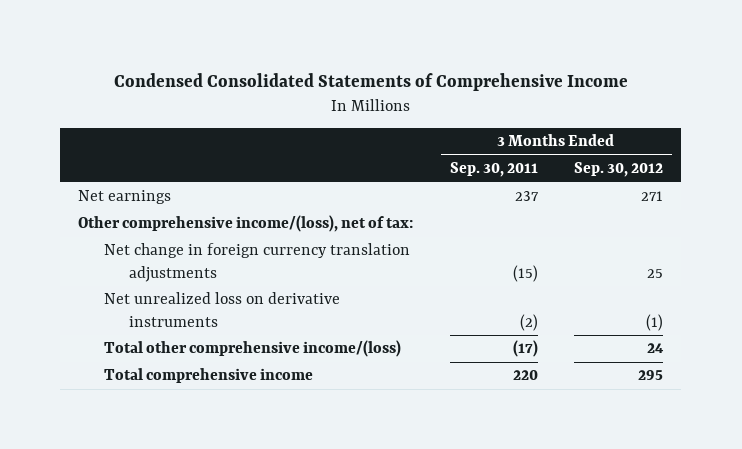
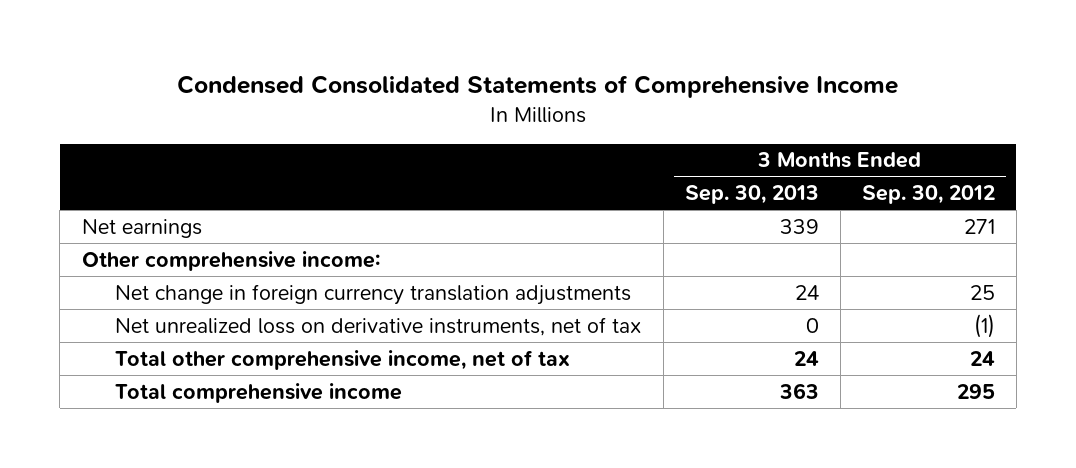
[449,162,538,178] Sep. 30, 2011 -> none
none -> [684,185,819,205] Sep. 30, 2013
[78,215,414,233] Other comprehensive income/(loss), net of tax: -> [81,250,380,271] Other comprehensive income:
[103,292,340,327] Net unrealized loss on derivative instruments -> [115,316,642,336] Net unrealized loss on derivative instruments, net of tax
[103,340,401,358] Total other comprehensive income/(loss) -> [115,349,571,370] Total other comprehensive income, net of tax

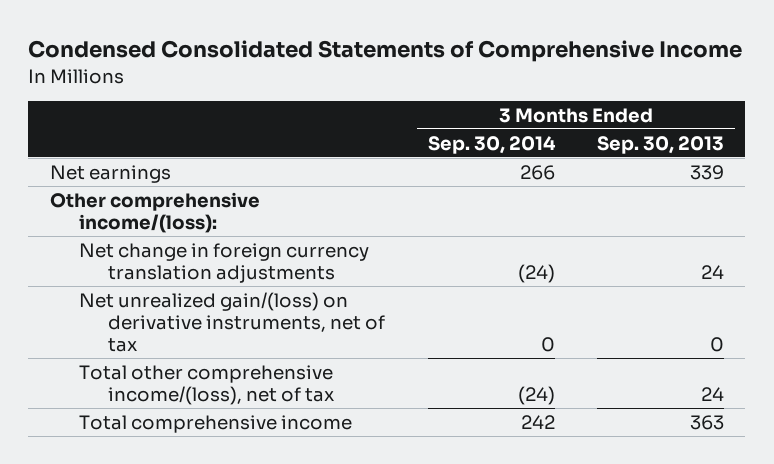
[861,185,995,205] Sep. 30, 2012 -> none
none -> [427,135,556,154] Sep. 30, 2014
[81,250,380,271] Other comprehensive income: -> [49,191,260,233] Other comprehensive income/(loss):
[115,316,642,336] Net unrealized loss on derivative instruments, net of tax -> [78,291,386,352] Net unrealized gain/(loss) on derivative instruments, net of tax
[115,349,571,370] Total other comprehensive income, net of tax -> [78,364,335,405] Total other comprehensive income/(loss), net of tax

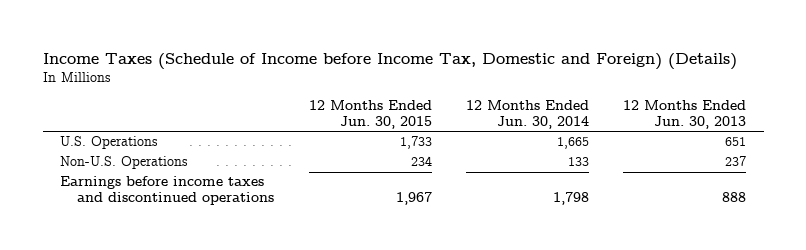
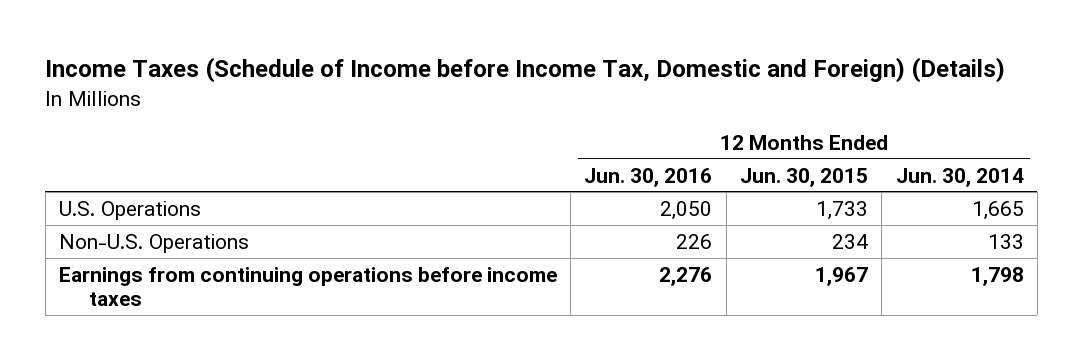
[623,100,747,129] 12 Months Ended Jun. 30, 2013 -> none
none -> [584,167,713,187] Jun. 30, 2016
[60,176,275,206] Earnings before income taxes and discontinued operations -> [58,266,557,306] Earnings from continuing operations before income taxes

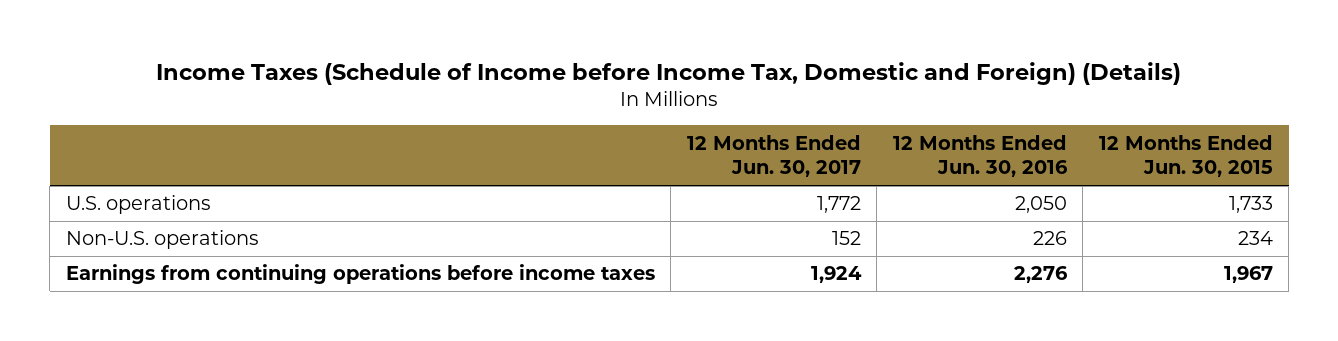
[895,167,1024,187] Jun. 30, 2014 -> none
none -> [686,134,861,178] 12 Months Ended Jun. 30, 2017
[58,200,201,220] U.S. Operations -> [65,195,211,215] U.S. operations
[58,233,249,253] Non-U.S. Operations -> [65,230,259,250] Non-U.S. operations

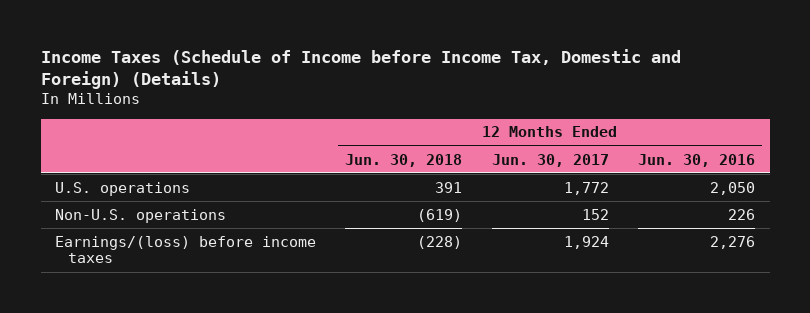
[1098,134,1273,178] 12 Months Ended Jun. 30, 2015 -> none
none -> [345,153,463,167] Jun. 30, 2018
[65,264,655,285] Earnings from continuing operations before income taxes -> [55,235,317,264] Earnings/(loss) before income taxes

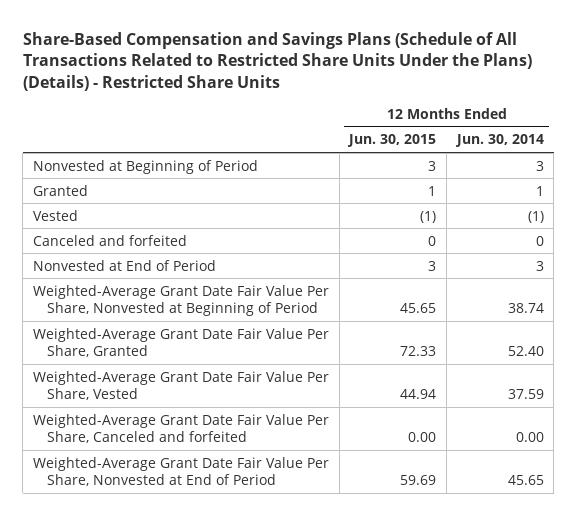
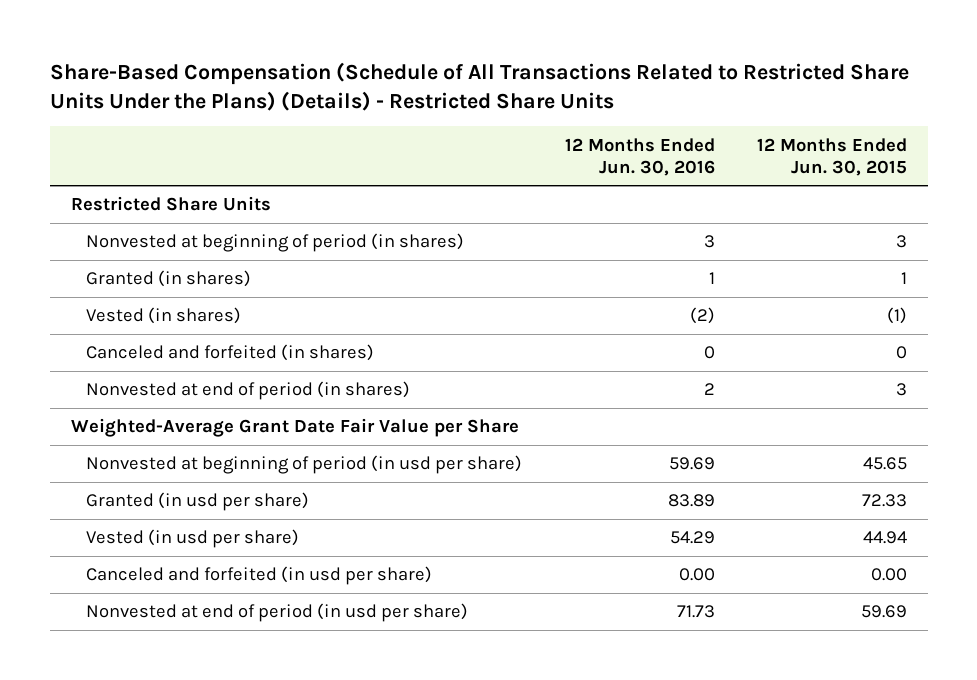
[22,31,532,91] Share-Based Compensation and Savings Plans (Schedule of All Transactions Related to Restricted Share Units Under the Plans) (Details) - Restricted Share Units -> [49,61,909,111] Share-Based Compensation (Schedule of All Transactions Related to Restricted Share Units Under the Plans) (Details) - Restricted Share Units
[454,134,544,148] Jun. 30, 2014 -> none
none -> [564,137,715,176] 12 Months Ended Jun. 30, 2016
none -> [70,196,271,212] Restricted Share Units
[33,159,259,174] Nonvested at Beginning of Period -> [86,233,465,253] Nonvested at beginning of period (in shares)
[33,184,89,196] Granted -> [86,270,252,288] Granted (in shares)
[33,209,79,221] Vested -> [86,307,242,325] Vested (in shares)
[33,234,188,246] Canceled and forfeited -> [86,344,375,362] Canceled and forfeited (in shares)
[33,259,217,271] Nonvested at End of Period -> [86,381,411,401] Nonvested at end of period (in shares)
none -> [70,418,519,438] Weighted-Average Grant Date Fair Value per Share
[33,284,330,317] Weighted-Average Grant Date Fair Value Per Share, Nonvested at Beginning of Period -> [86,455,523,475] Nonvested at beginning of period (in usd per share)
[33,327,330,358] Weighted-Average Grant Date Fair Value Per Share, Granted -> [86,492,310,512] Granted (in usd per share)
[33,370,330,401] Weighted-Average Grant Date Fair Value Per Share, Vested -> [86,529,300,549] Vested (in usd per share)
[33,413,330,444] Weighted-Average Grant Date Fair Value Per Share, Canceled and forfeited -> [86,566,433,586] Canceled and forfeited (in usd per share)
[33,456,330,487] Weighted-Average Grant Date Fair Value Per Share, Nonvested at End of Period -> [86,603,469,623] Nonvested at end of period (in usd per share)

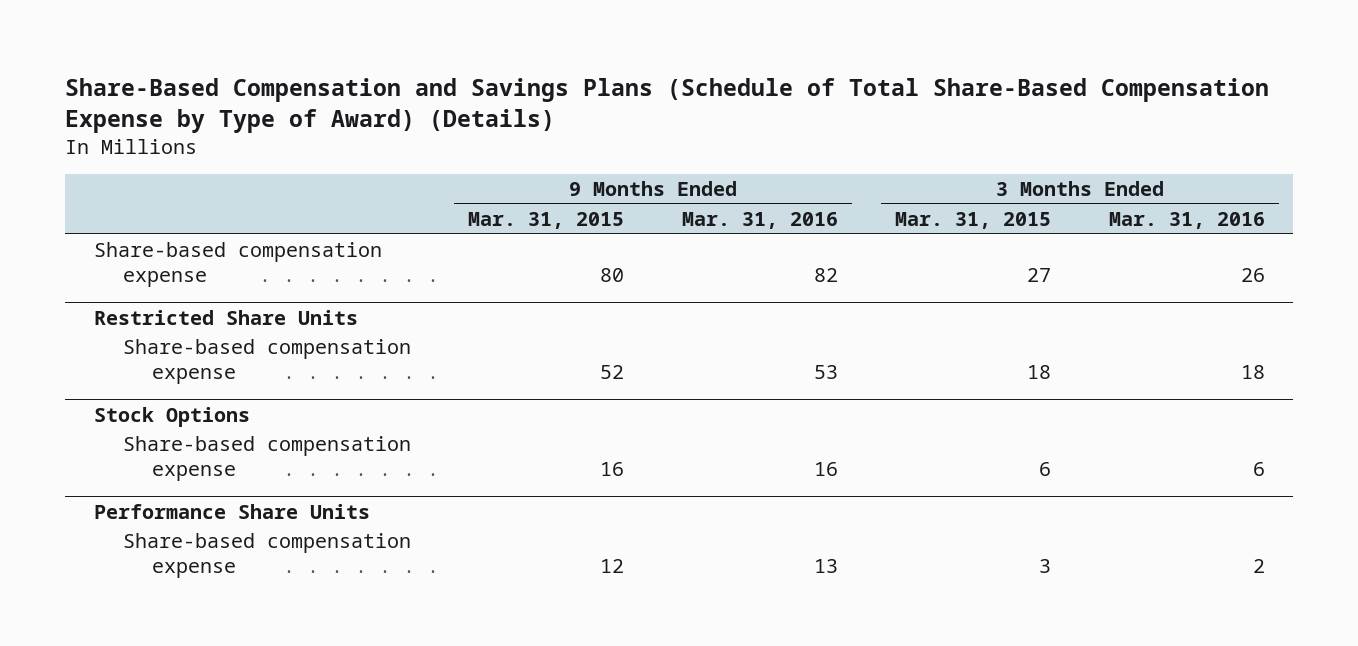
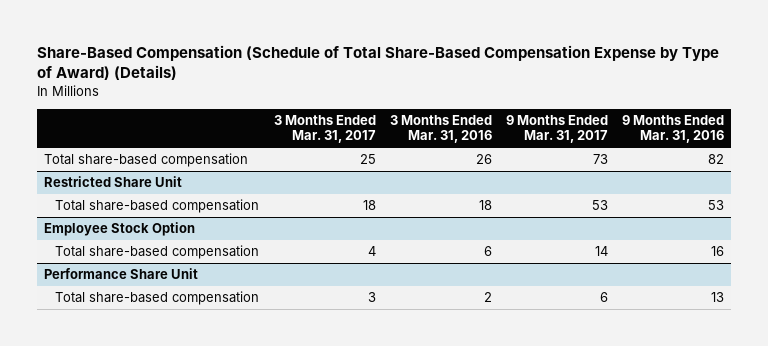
[64,77,1269,133] Share-Based Compensation and Savings Plans (Schedule of Total Share-Based Compensation Expense by Type of Award) (Details) -> [37,44,720,81] Share-Based Compensation (Schedule of Total Share-Based Compensation Expense by Type of Award) (Details)
[468,211,625,229] Mar. 31, 2015 -> none
[895,211,1052,229] Mar. 31, 2015 -> none
none -> [273,115,376,144] 3 Months Ended Mar. 31, 2017
none -> [505,115,608,144] 9 Months Ended Mar. 31, 2017
[93,242,382,287] Share-based compensation expense -> [44,153,249,168] Total share-based compensation
[93,309,358,325] Restricted Share Units -> [44,176,183,188] Restricted Share Unit
[122,339,411,384] Share-based compensation expense -> [55,199,260,214] Total share-based compensation
[93,406,250,427] Stock Options -> [44,222,196,237] Employee Stock Option
[122,436,411,481] Share-based compensation expense -> [55,245,260,260] Total share-based compensation
[93,503,370,519] Performance Share Units -> [44,268,199,280] Performance Share Unit
[122,533,411,578] Share-based compensation expense -> [55,291,260,306] Total share-based compensation

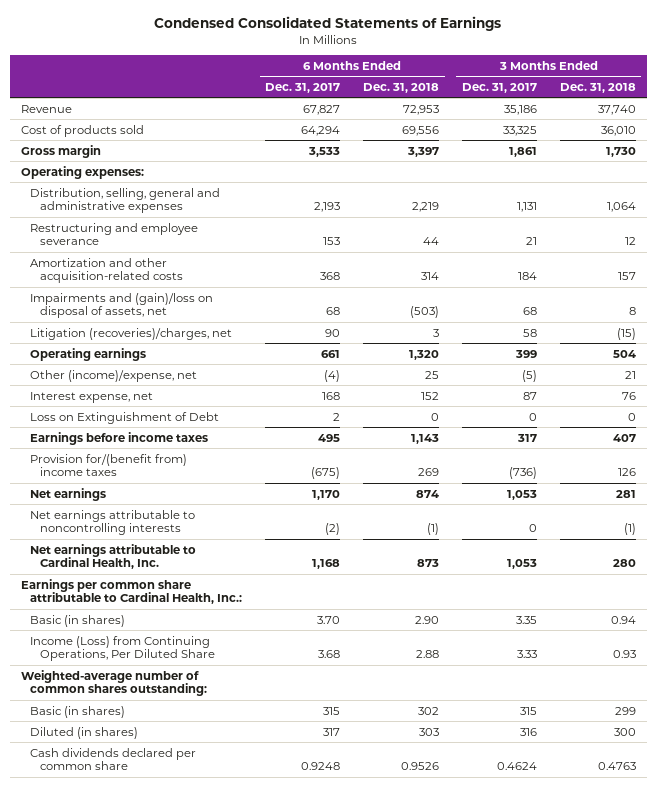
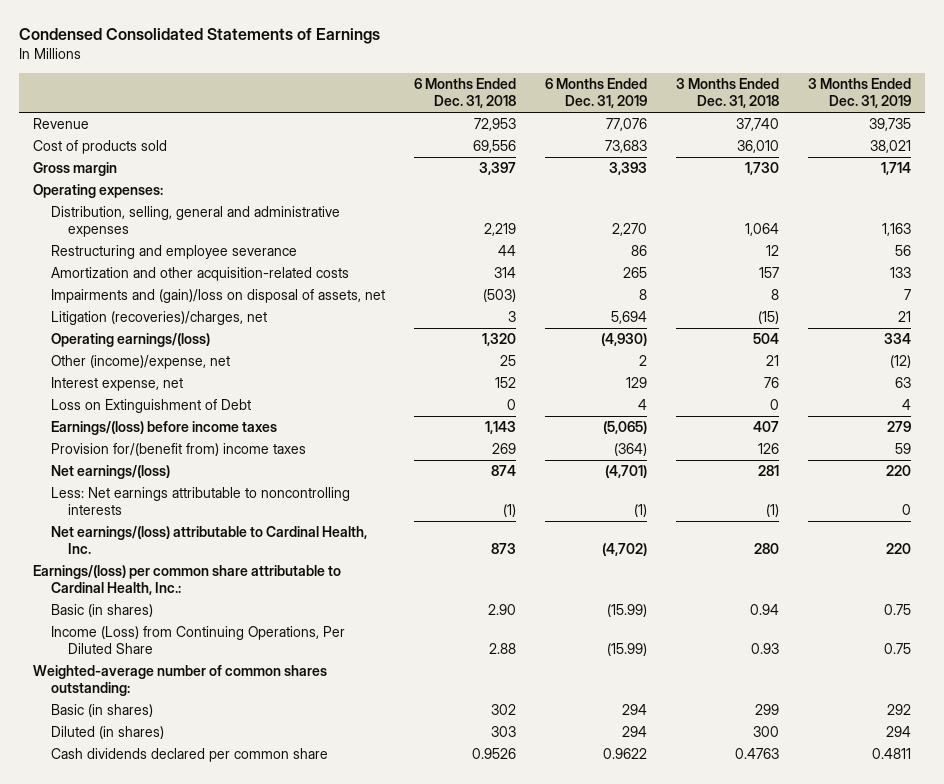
[265,82,341,93] Dec. 31, 2017 -> none
[461,82,537,93] Dec. 31, 2017 -> none
none -> [544,78,647,109] 6 Months Ended Dec. 31, 2019
none -> [807,78,911,109] 3 Months Ended Dec. 31, 2019
[30,347,147,361] Operating earnings -> [50,333,210,348] Operating earnings/(loss)
[30,431,209,445] Earnings before income taxes -> [50,421,277,436] Earnings/(loss) before income taxes
[30,487,107,501] Net earnings -> [50,465,170,480] Net earnings/(loss)
[30,509,196,536] Net earnings attributable to noncontrolling interests -> [50,487,350,516] Less: Net earnings attributable to noncontrolling interests
[30,543,197,570] Net earnings attributable to Cardinal Health, Inc. -> [50,526,367,555] Net earnings/(loss) attributable to Cardinal Health, Inc.
[21,578,243,605] Earnings per common share attributable to Cardinal Health, Inc.: -> [33,565,342,596] Earnings/(loss) per common share attributable to Cardinal Health, Inc.:

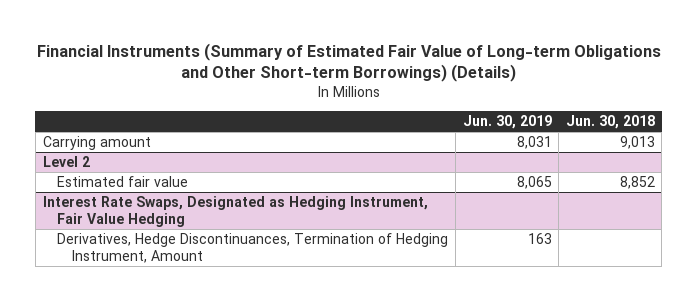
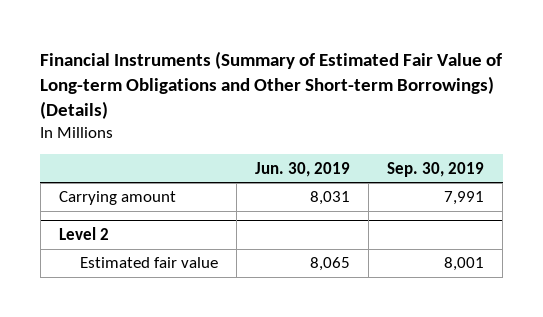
[565,114,655,129] Jun. 30, 2018 -> none
none -> [387,161,485,177] Sep. 30, 2019
[42,196,428,227] Interest Rate Swaps, Designated as Hedging Instrument, Fair Value Hedging -> none
[57,233,449,263] Derivatives, Hedge Discontinuances, Termination of Hedging Instrument, Amount -> none

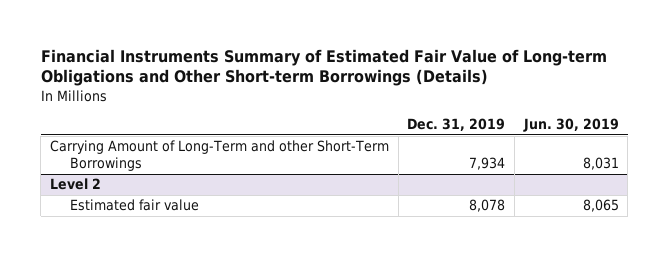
[40,50,503,120] Financial Instruments (Summary of Estimated Fair Value of Long-term Obligations and Other Short-term Borrowings) (Details) -> [40,48,607,87] Financial Instruments Summary of Estimated Fair Value of Long-term Obligations and Other Short-term Borrowings (Details)
[387,161,485,177] Sep. 30, 2019 -> none
none -> [407,118,506,132] Dec. 31, 2019
[58,191,176,206] Carrying amount -> [50,140,390,172] Carrying Amount of Long-Term and other Short-Term Borrowings

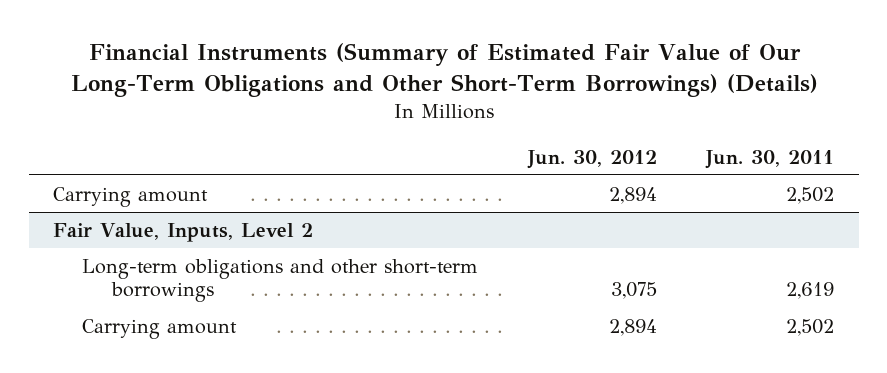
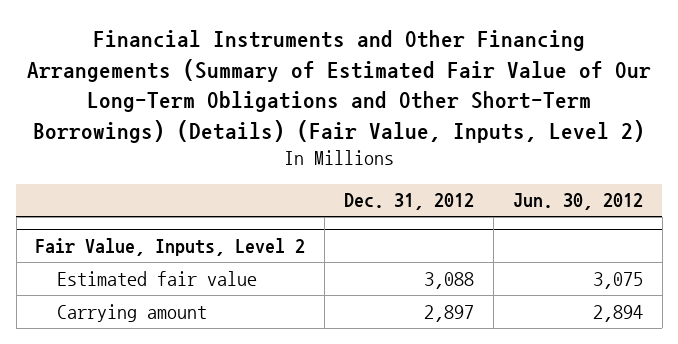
[70,42,818,98] Financial Instruments (Summary of Estimated Fair Value of Our Long-Term Obligations and Other Short-Term Borrowings) (Details) -> [27,30,652,143] Financial Instruments and Other Financing Arrangements (Summary of Estimated Fair Value of Our Long-Term Obligations and Other Short-Term Borrowings) (Details) (Fair Value, Inputs, Level 2)
[705,149,835,169] Jun. 30, 2011 -> none
none -> [344,193,475,211] Dec. 31, 2012
[53,187,209,208] Carrying amount -> none
[82,259,479,303] Long-term obligations and other short-term borrowings -> [57,270,258,286] Estimated fair value

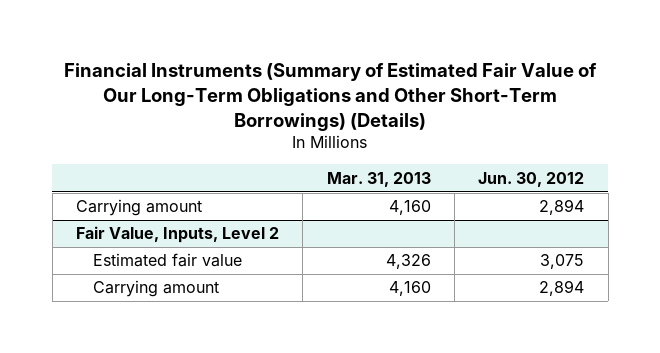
[27,30,652,143] Financial Instruments and Other Financing Arrangements (Summary of Estimated Fair Value of Our Long-Term Obligations and Other Short-Term Borrowings) (Details) (Fair Value, Inputs, Level 2) -> [64,62,598,131] Financial Instruments (Summary of Estimated Fair Value of Our Long-Term Obligations and Other Short-Term Borrowings) (Details)
[344,193,475,211] Dec. 31, 2012 -> none
none -> [326,171,431,187] Mar. 31, 2013
none -> [75,199,202,217] Carrying amount

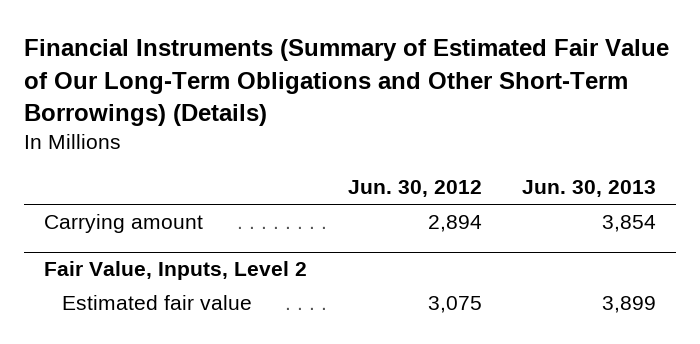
[326,171,431,187] Mar. 31, 2013 -> none
none -> [522,180,657,198] Jun. 30, 2013
[92,280,219,298] Carrying amount -> none

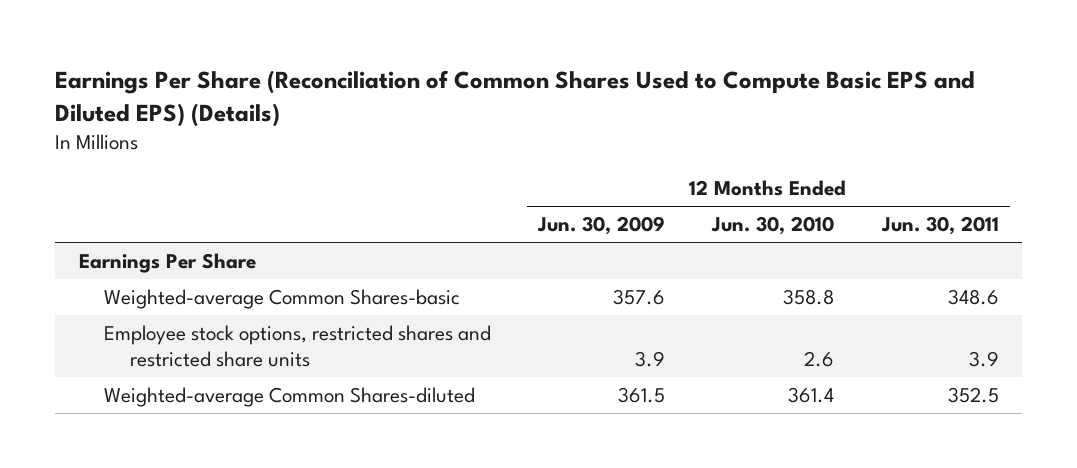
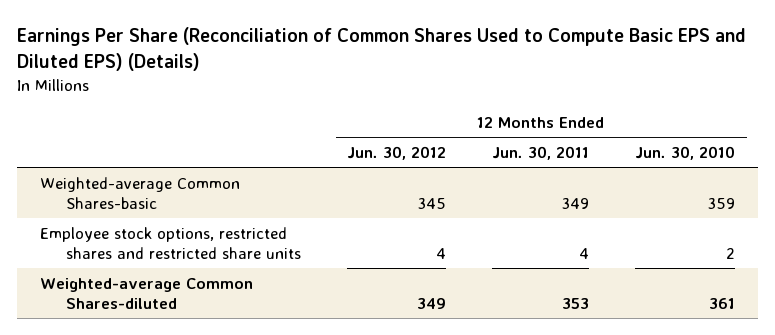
[537,216,666,236] Jun. 30, 2009 -> none
none -> [347,145,447,160] Jun. 30, 2012
[78,252,256,273] Earnings Per Share -> none
[783,288,835,305] 358.8 -> [707,197,736,209] 359
[947,288,999,305] 348.6 -> [561,197,590,209] 349
[804,351,835,368] 2.6 -> [726,247,736,259] 2
[968,351,999,368] 3.9 -> [579,247,590,259] 4
[788,386,835,403] 361.4 -> [709,297,736,309] 361
[947,386,999,403] 352.5 -> [562,297,590,309] 353

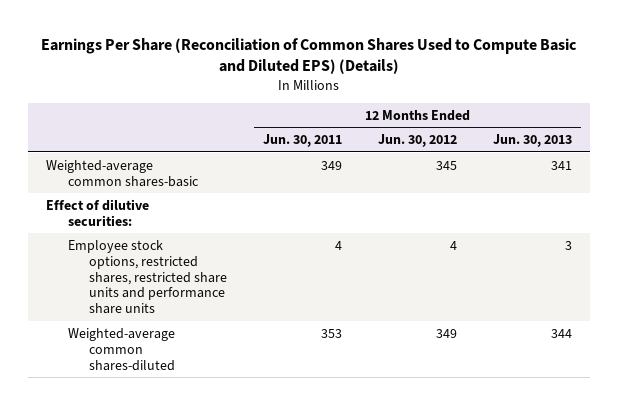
[16,27,746,72] Earnings Per Share (Reconciliation of Common Shares Used to Compute Basic EPS and Diluted EPS) (Details) -> [41,37,578,75] Earnings Per Share (Reconciliation of Common Shares Used to Compute Basic and Diluted EPS) (Details)
[635,145,736,160] Jun. 30, 2010 -> none
none -> [493,134,573,148] Jun. 30, 2013
[39,176,240,209] Weighted-average Common Shares-basic -> [46,159,199,187] Weighted-average common shares-basic
none -> [46,198,150,226] Effect of dilutive securities:
[39,226,302,259] Employee stock options, restricted shares and restricted share units -> [67,239,228,315] Employee stock options, restricted shares, restricted share units and performance share units
[39,277,253,309] Weighted-average Common Shares-diluted -> [67,327,176,371] Weighted-average common shares-diluted

